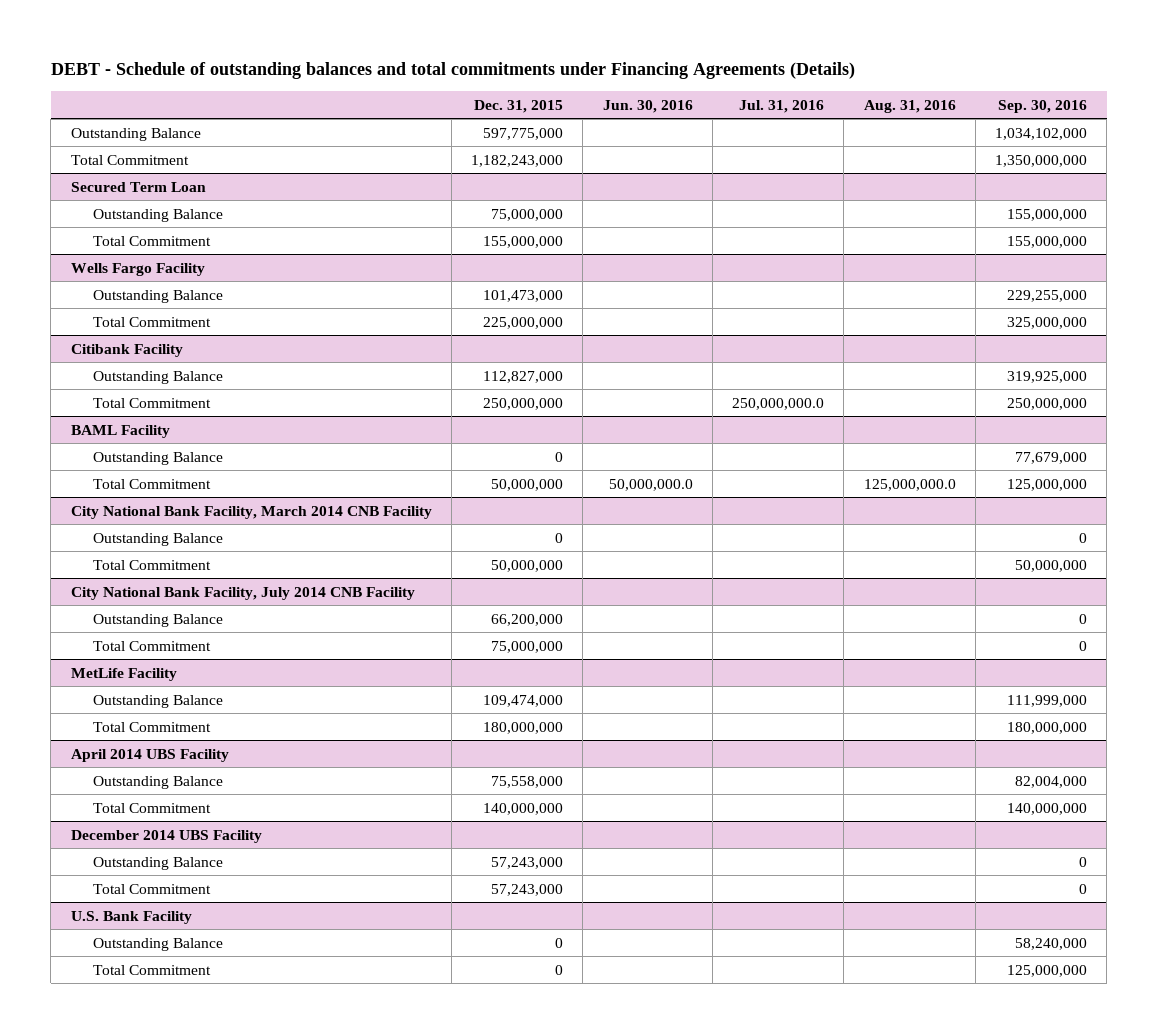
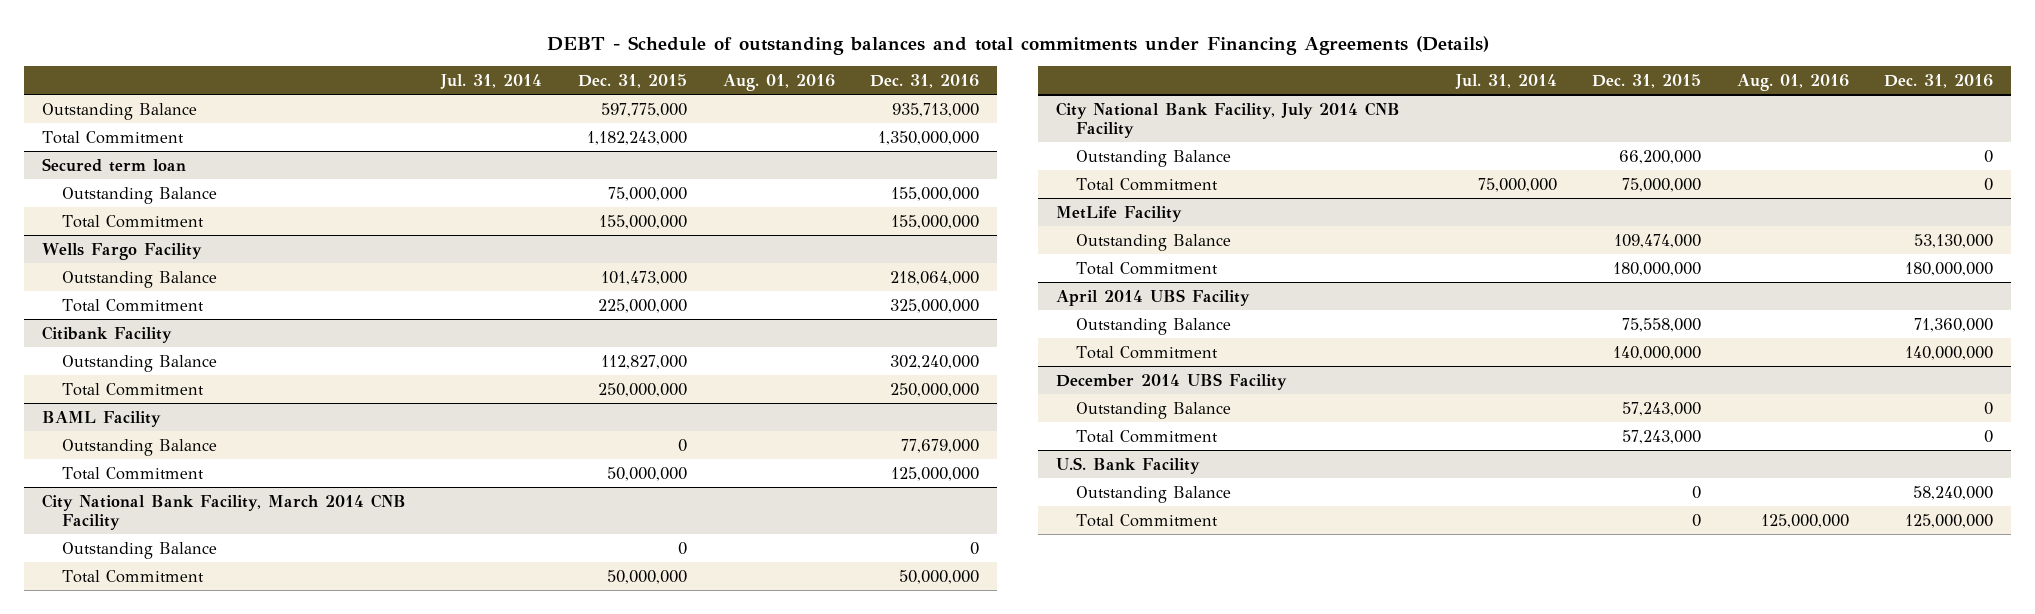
[602,99,693,113] Jun. 30, 2016 -> none
[739,99,825,113] Jul. 31, 2016 -> none
[863,99,956,113] Aug. 31, 2016 -> none
[998,99,1088,113] Sep. 30, 2016 -> none
none -> [440,73,543,89] Jul. 31, 2014
none -> [722,73,835,91] Aug. 01, 2016
none -> [870,73,980,88] Dec. 31, 2016
[70,181,206,192] Secured Term Loan -> [41,157,186,172] Secured term loan

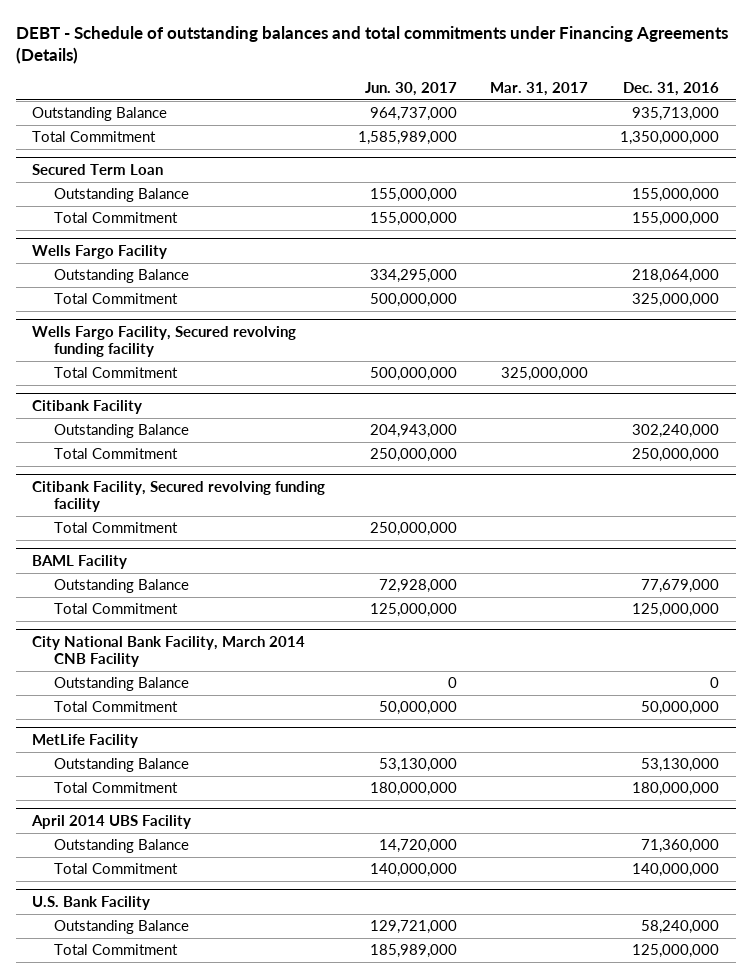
[440,73,543,89] Jul. 31, 2014 -> none
[578,73,688,88] Dec. 31, 2015 -> none
[722,73,835,91] Aug. 01, 2016 -> none
none -> [364,81,457,96] Jun. 30, 2017
none -> [489,81,588,96] Mar. 31, 2017
[41,157,186,172] Secured term loan -> [32,163,164,175] Secured Term Loan
none -> [32,325,297,358] Wells Fargo Facility, Secured revolving funding facility
none -> [53,367,178,379] Total Commitment
none -> [32,480,326,513] Citibank Facility, Secured revolving funding facility
none -> [53,522,178,534] Total Commitment
[1056,101,1401,138] City National Bank Facility, July 2014 CNB Facility -> none
[1075,149,1231,167] Outstanding Balance -> none
[1075,177,1218,191] Total Commitment -> none
[1056,372,1288,390] December 2014 UBS Facility -> none
[1075,401,1231,419] Outstanding Balance -> none
[1075,429,1218,443] Total Commitment -> none

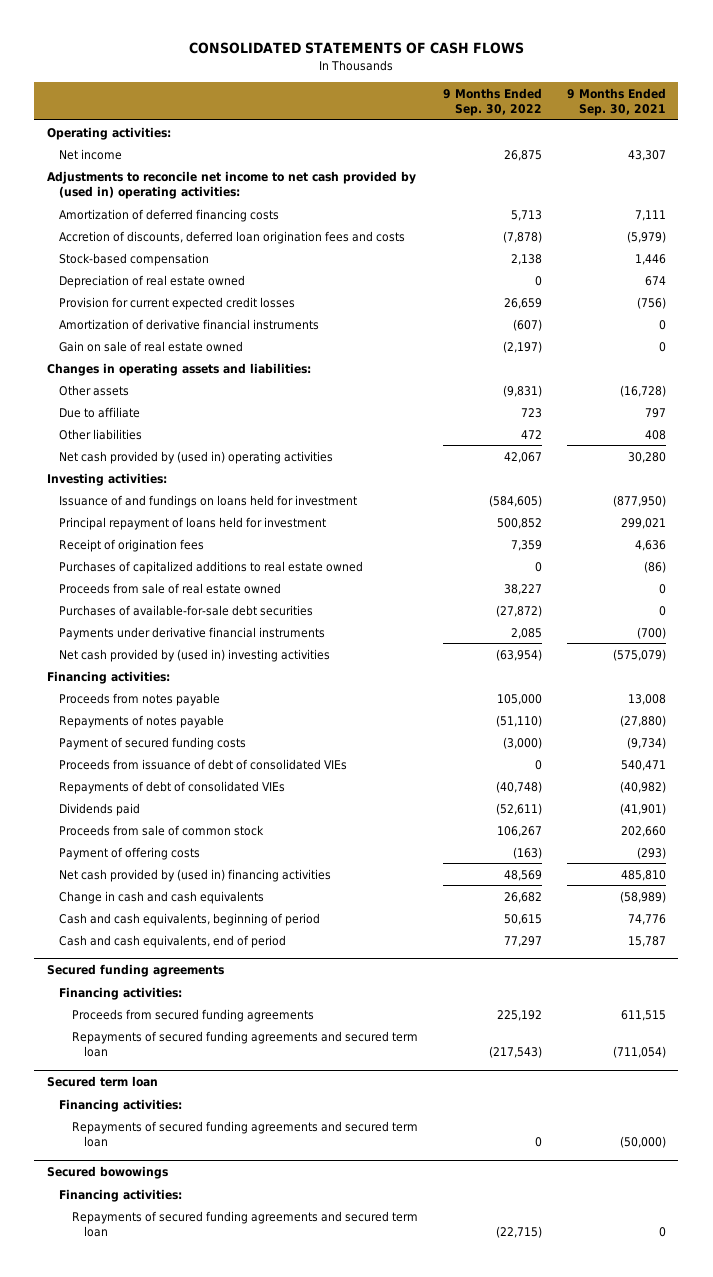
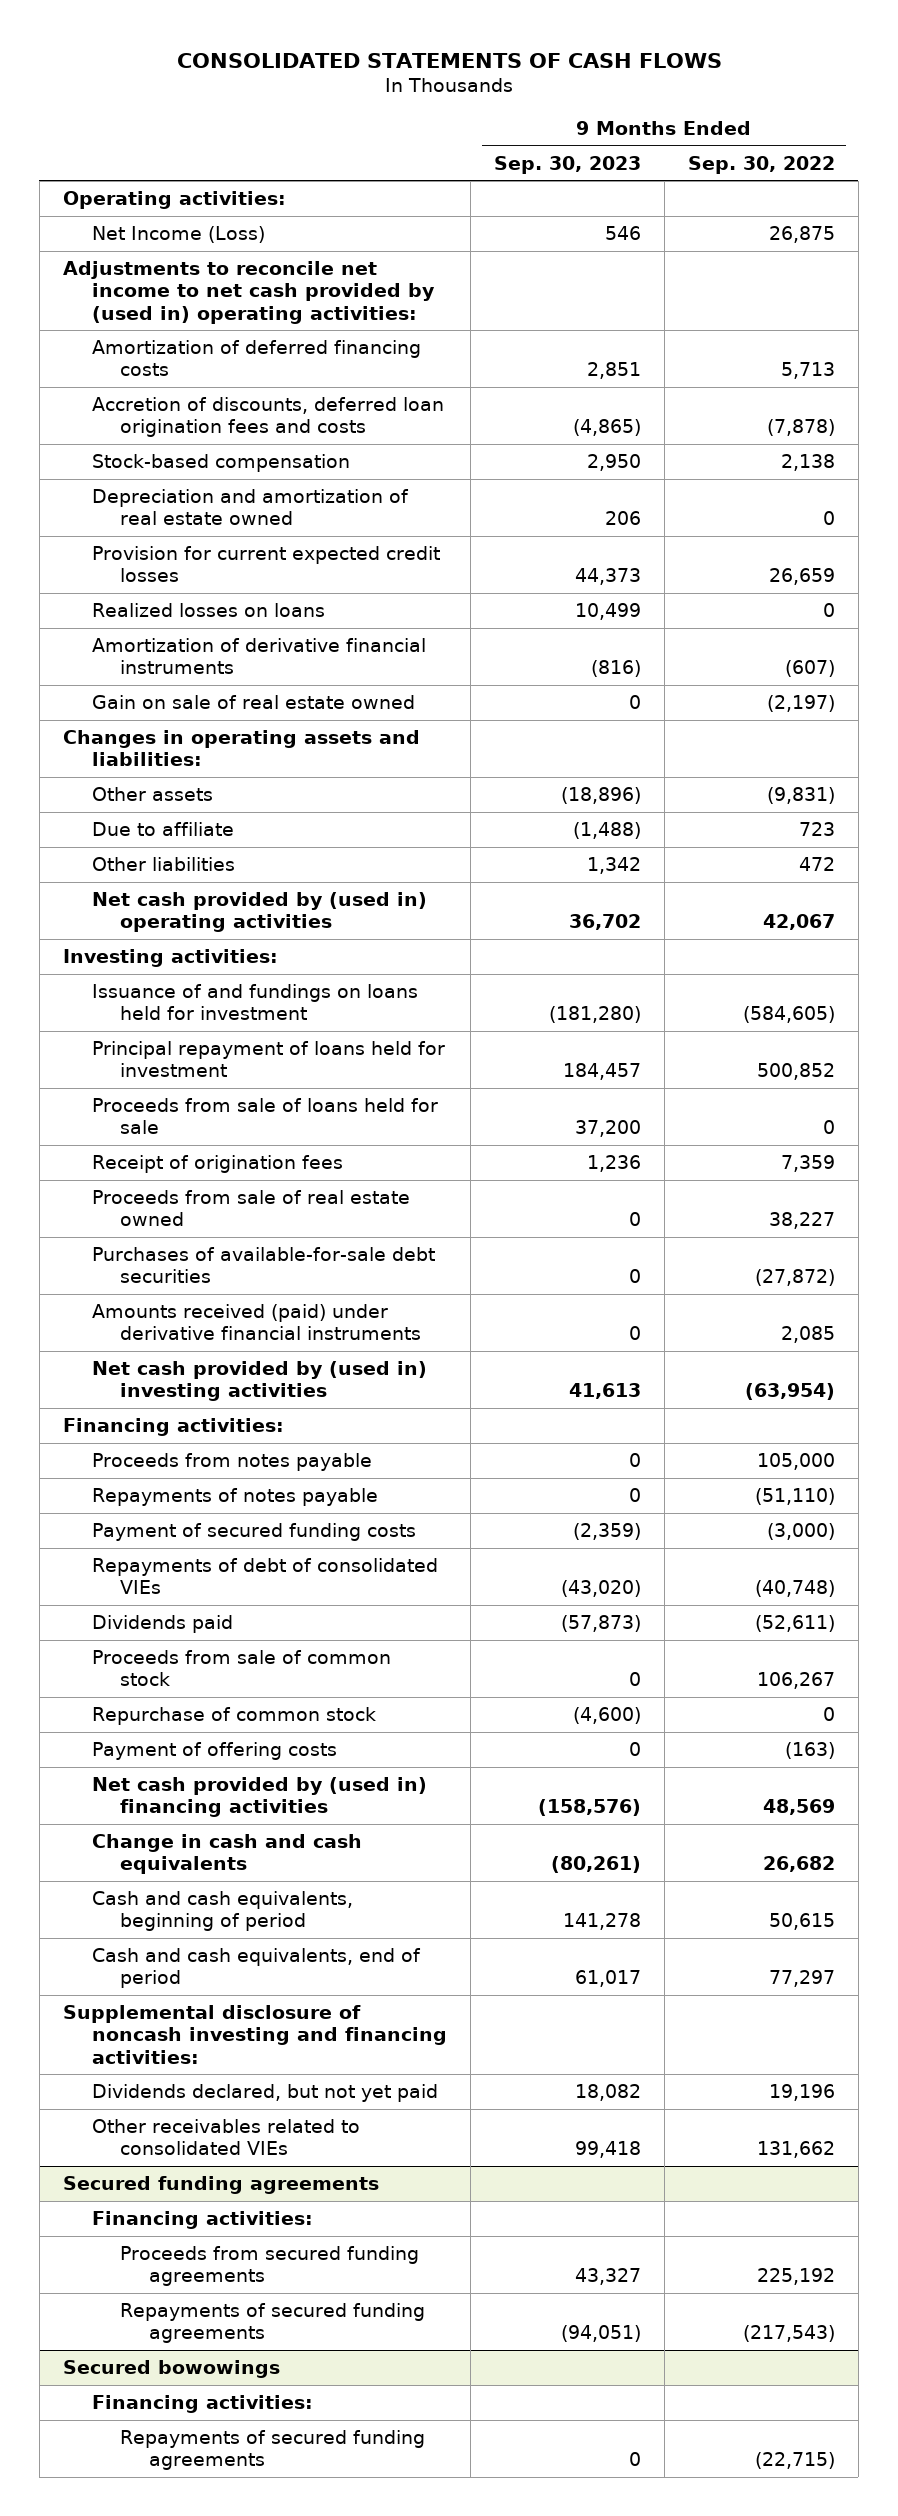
[566,87,666,117] 9 Months Ended Sep. 30, 2021 -> none
none -> [493,155,641,174] Sep. 30, 2023
[59,148,123,160] Net income -> [91,226,265,244] Net Income (Loss)
[59,274,246,288] Depreciation of real estate owned -> [91,489,409,526] Depreciation and amortization of real estate owned
none -> [91,603,325,618] Realized losses on loans
none -> [91,1098,438,1135] Proceeds from sale of loans held for sale
[59,560,364,574] Purchases of capitalized additions to real estate owned -> none
[59,626,326,640] Payments under derivative financial instruments -> [91,1304,422,1341] Amounts received (paid) under derivative financial instruments
[59,758,348,770] Proceeds from issuance of debt of consolidated VIEs -> none
none -> [91,1707,376,1726] Repurchase of common stock
none -> [62,2005,447,2064] Supplemental disclosure of noncash investing and financing activities:
none -> [91,2084,438,2103] Dividends declared, but not yet paid
none -> [91,2119,360,2156] Other receivables related to consolidated VIEs
[46,1076,158,1088] Secured term loan -> none
[59,1098,183,1112] Financing activities: -> none
[71,1120,418,1148] Repayments of secured funding agreements and secured term loan -> none
[71,1030,418,1058] Repayments of secured funding agreements and secured term loan -> [120,2303,426,2344] Repayments of secured funding agreements
[71,1210,418,1238] Repayments of secured funding agreements and secured term loan -> [120,2430,426,2471] Repayments of secured funding agreements

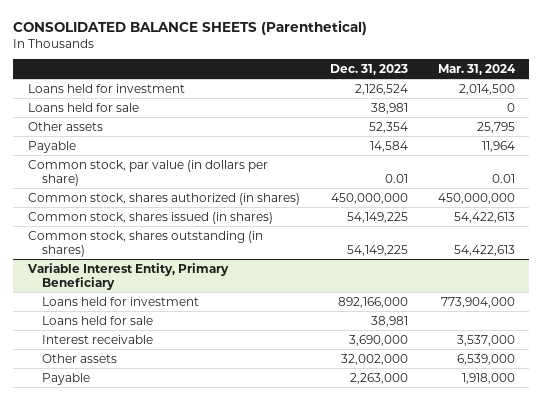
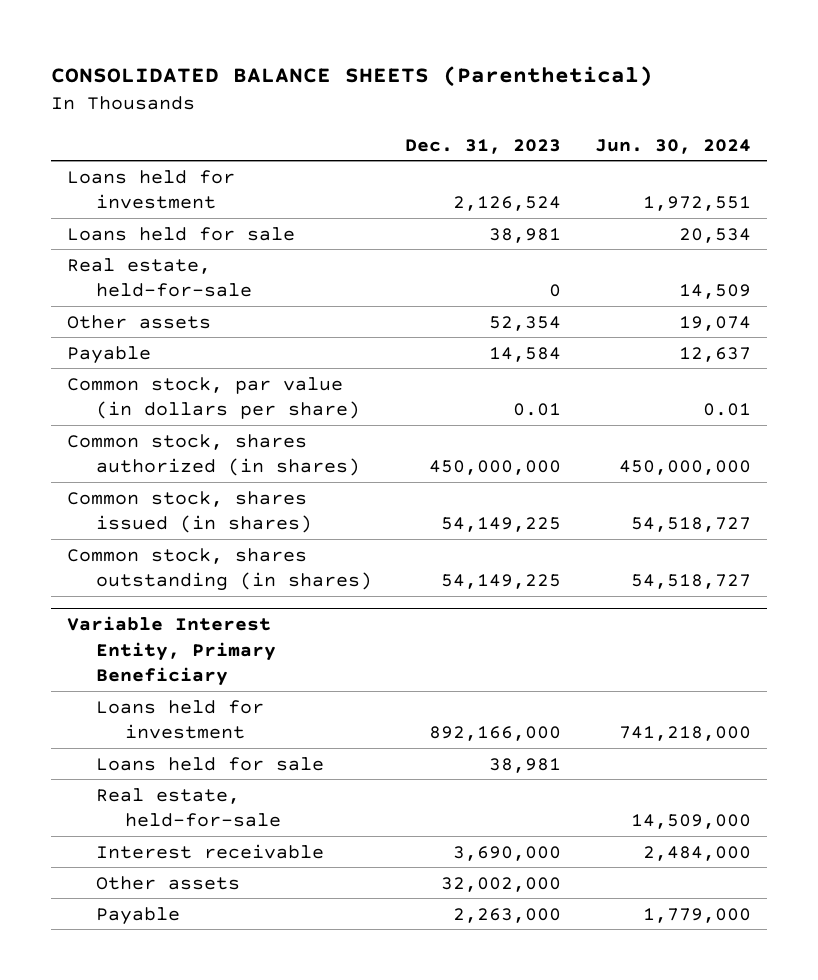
[437,63,516,75] Mar. 31, 2024 -> none
none -> [594,138,751,154] Jun. 30, 2024
none -> [67,257,253,298] Real estate, held-for-sale
none -> [96,787,281,828] Real estate, held-for-sale

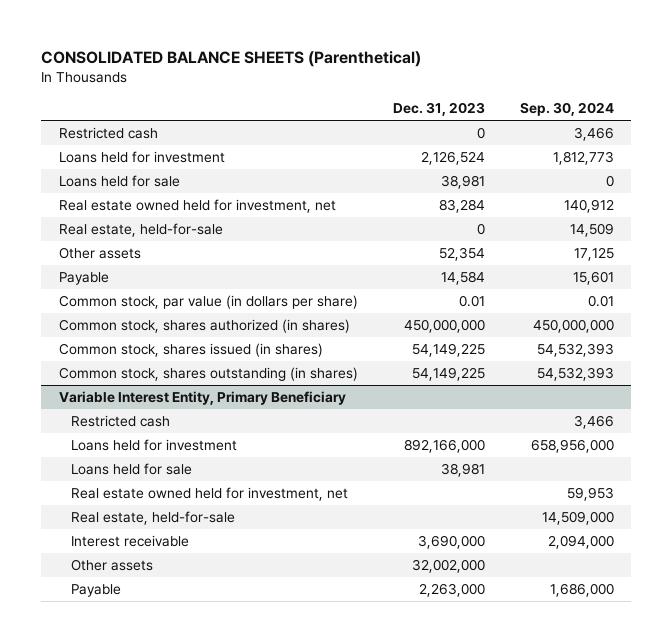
[594,138,751,154] Jun. 30, 2024 -> none
none -> [519,102,614,117] Sep. 30, 2024
none -> [58,127,158,140] Restricted cash
none -> [58,199,336,214] Real estate owned held for investment, net
none -> [70,415,170,428] Restricted cash
none -> [70,487,348,502] Real estate owned held for investment, net

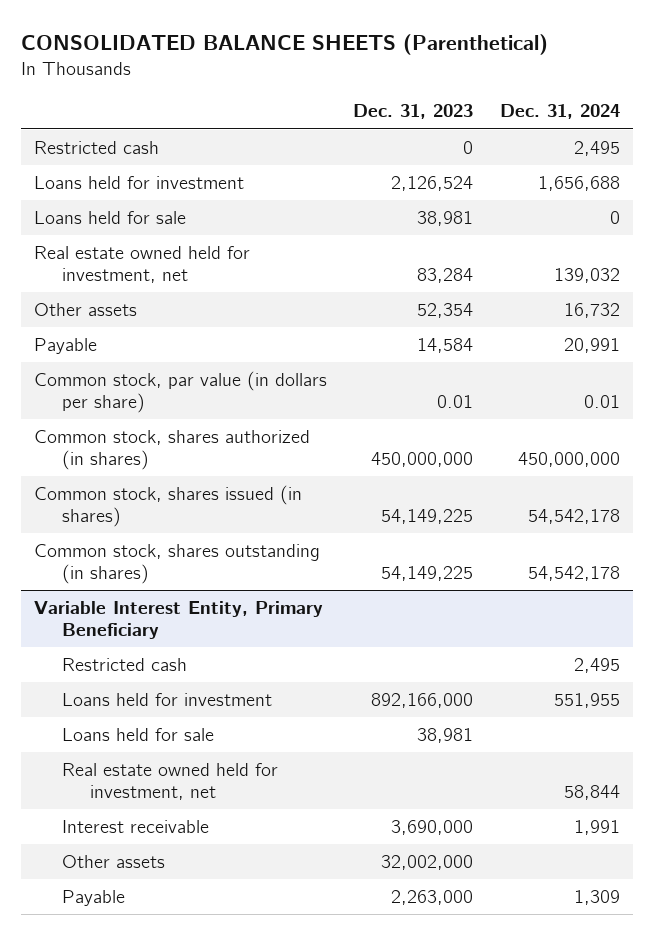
[519,102,614,117] Sep. 30, 2024 -> none
none -> [499,104,620,120] Dec. 31, 2024
[58,223,223,238] Real estate, held-for-sale -> none
[70,511,235,526] Real estate, held-for-sale -> none

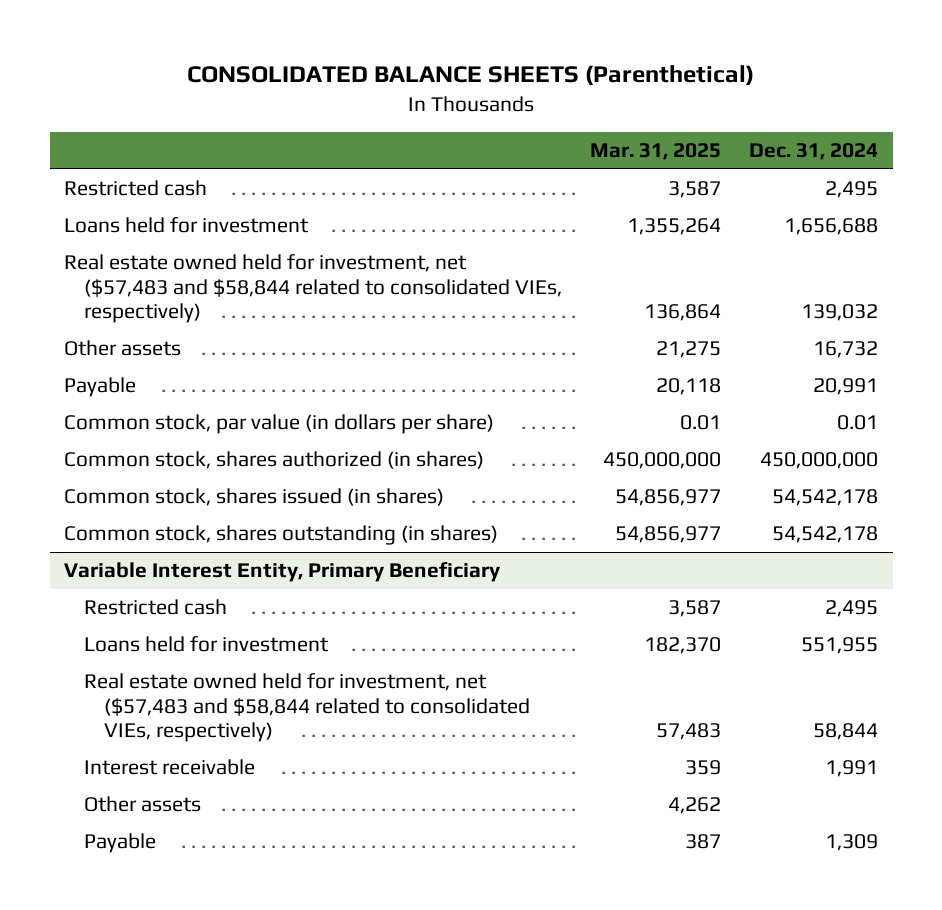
[353,104,474,120] Dec. 31, 2023 -> none
none -> [590,142,722,160] Mar. 31, 2025
[34,211,187,225] Loans held for sale -> none
[34,246,251,283] Real estate owned held for investment, net -> [63,254,562,324] Real estate owned held for investment, net ($57,483 and $58,844 related to consolidated VIEs, respectively)
[61,728,214,742] Loans held for sale -> none
[61,763,278,800] Real estate owned held for investment, net -> [83,673,530,743] Real estate owned held for investment, net ($57,483 and $58,844 related to consolidated VIEs, respectively)

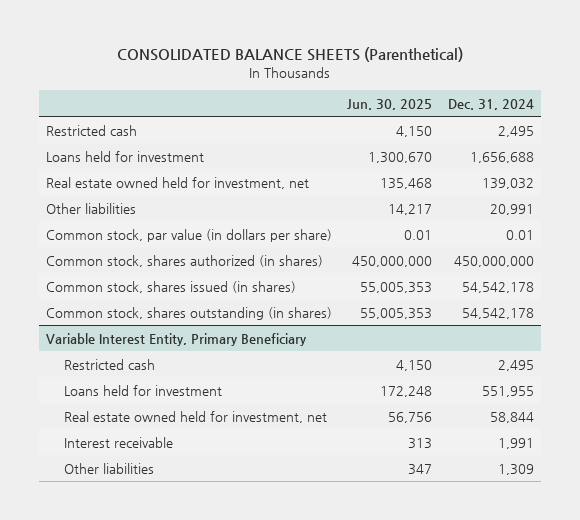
[590,142,722,160] Mar. 31, 2025 -> none
none -> [347,98,433,110] Jun. 30, 2025
[63,340,181,357] Other assets -> none
[63,254,562,324] Real estate owned held for investment, net ($57,483 and $58,844 related to consolidated VIEs, respectively) -> [46,176,310,189] Real estate owned held for investment, net
[63,377,136,398] Payable -> [46,202,137,214] Other liabilities
[83,673,530,743] Real estate owned held for investment, net ($57,483 and $58,844 related to consolidated VIEs, respectively) -> [63,410,327,423] Real estate owned held for investment, net
[83,796,201,813] Other assets -> none
[83,833,156,854] Payable -> [63,462,154,474] Other liabilities

